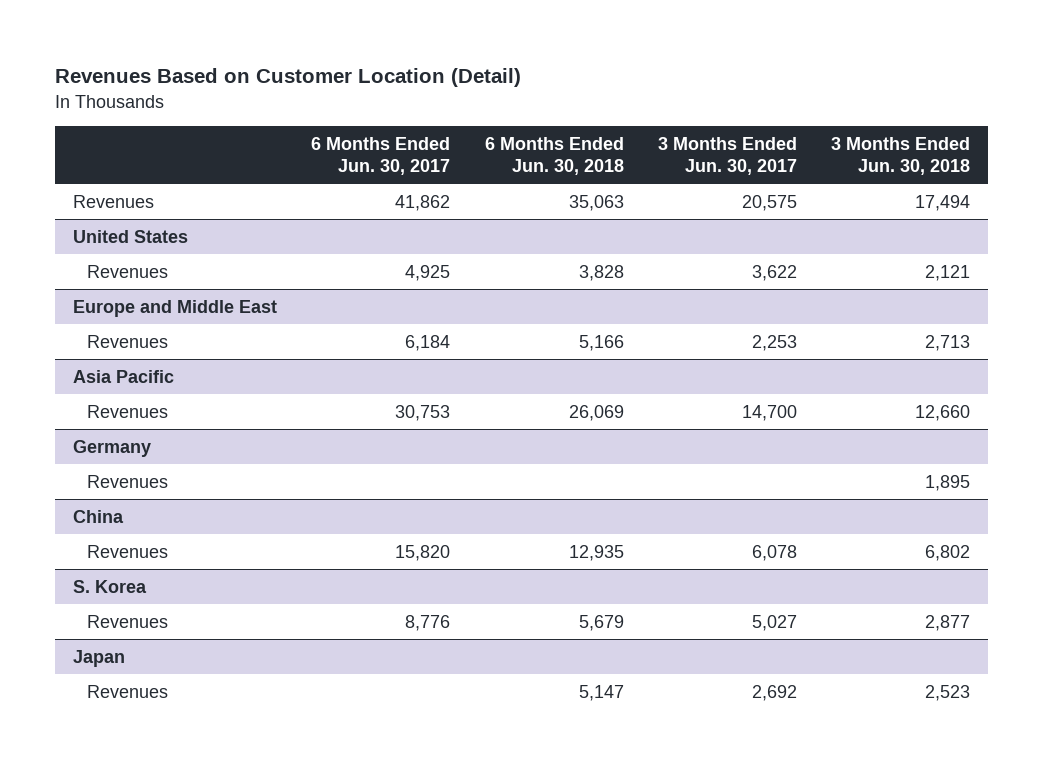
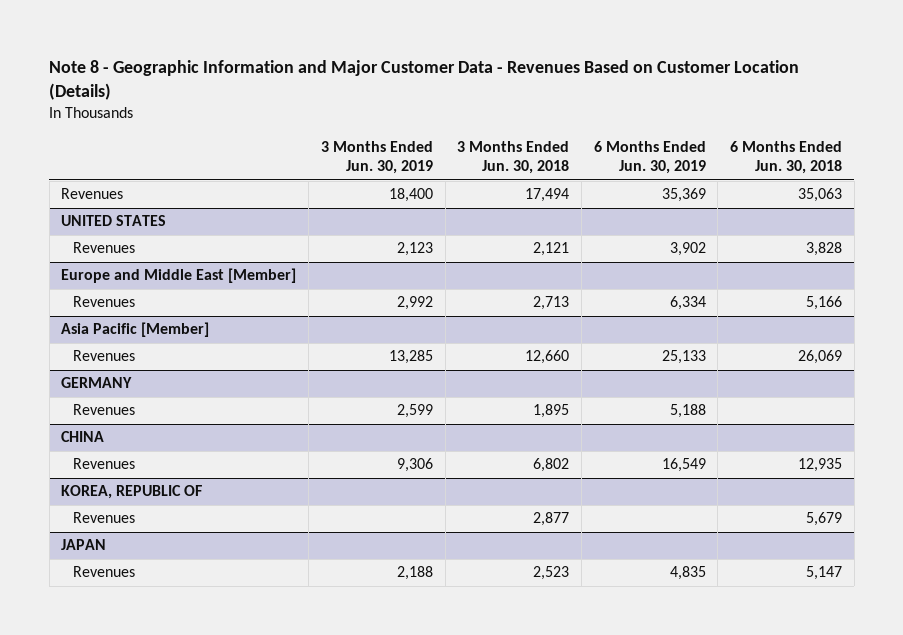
[55,68,522,88] Revenues Based on Customer Location (Detail) -> [49,60,800,101] Note 8 - Geographic Information and Major Customer Data - Revenues Based on Customer Location (Details)
[311,136,451,175] 6 Months Ended Jun. 30, 2017 -> none
[657,136,797,175] 3 Months Ended Jun. 30, 2017 -> none
none -> [320,140,433,175] 3 Months Ended Jun. 30, 2019
none -> [593,140,706,175] 6 Months Ended Jun. 30, 2019
[72,229,188,243] United States -> [61,215,167,227] UNITED STATES
[72,299,277,317] Europe and Middle East -> [61,268,297,284] Europe and Middle East [Member]
[72,369,174,383] Asia Pacific -> [61,322,210,338] Asia Pacific [Member]
[72,439,151,457] Germany -> [61,377,133,389] GERMANY
[72,509,124,523] China -> [61,431,105,443] CHINA
[72,579,147,593] S. Korea -> [61,485,203,500] KOREA, REPUBLIC OF
[72,649,125,667] Japan -> [61,539,107,551] JAPAN

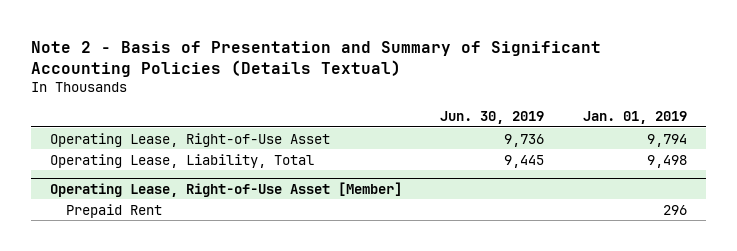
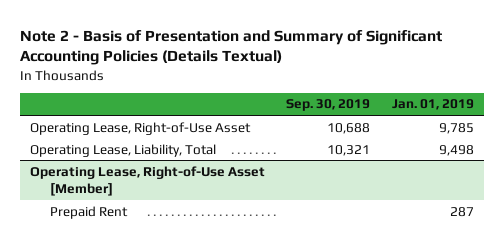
[440,111,545,125] Jun. 30, 2019 -> none
none -> [286,99,371,112] Sep. 30, 2019
[646,133,687,147] 9,794 -> [438,122,474,134] 9,785
[662,204,687,215] 296 -> [449,206,474,217] 287

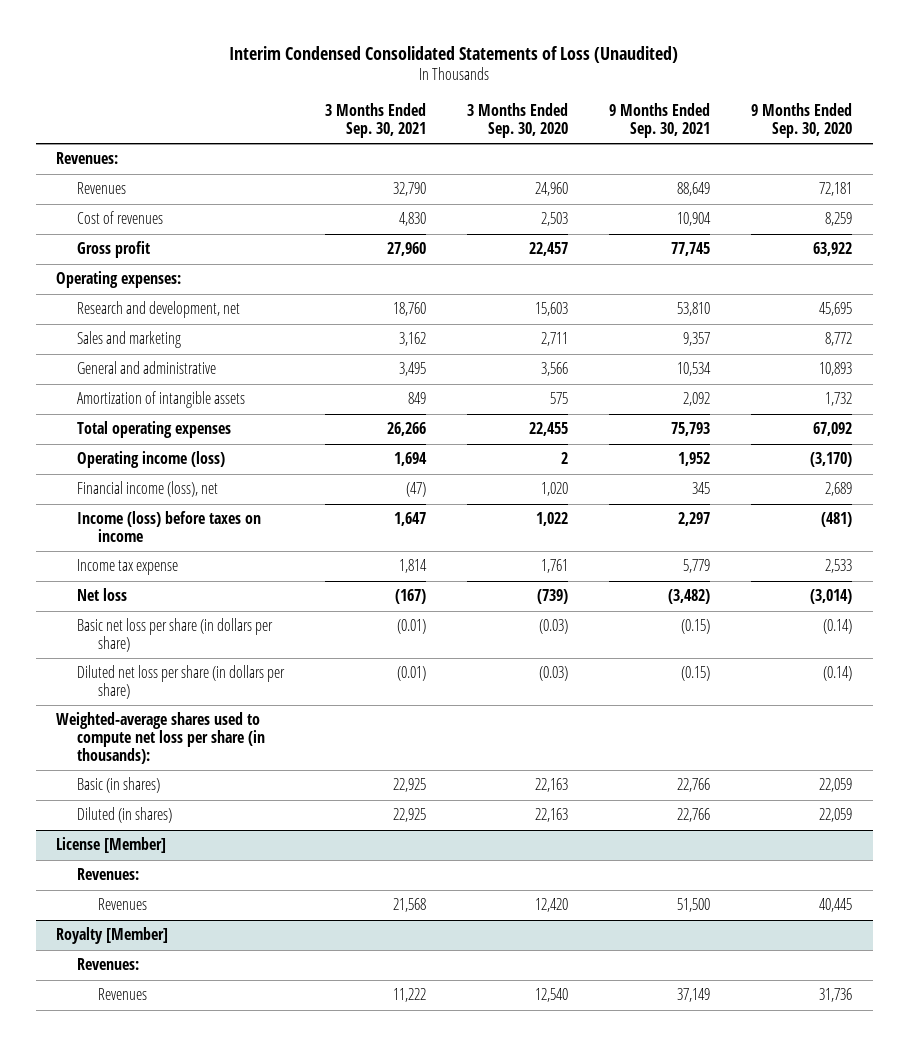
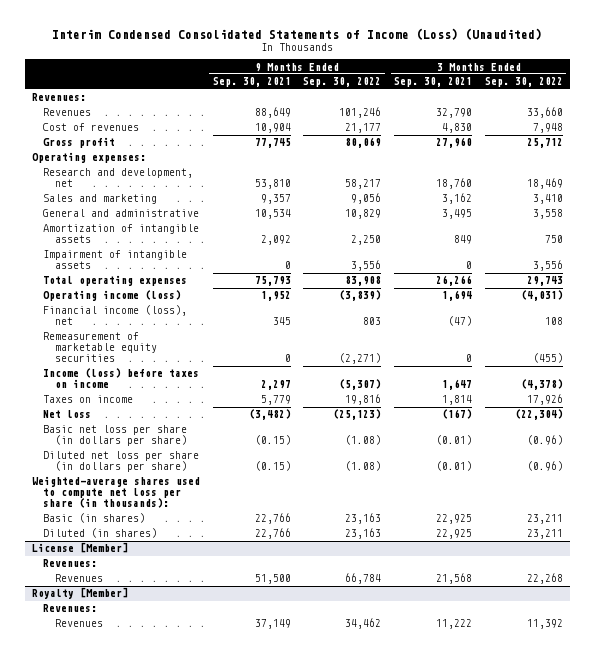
[229,45,679,63] Interim Condensed Consolidated Statements of Loss (Unaudited) -> [52,27,543,40] Interim Condensed Consolidated Statements of Income (Loss) (Unaudited)
[467,102,569,138] 3 Months Ended Sep. 30, 2020 -> none
[751,102,853,138] 9 Months Ended Sep. 30, 2020 -> none
none -> [303,77,382,88] Sep. 30, 2022
none -> [485,77,564,88] Sep. 30, 2022
none -> [43,250,188,270] Impairment of intangible assets
none -> [43,332,158,363] Remeasurement of marketable equity securities
[77,559,179,576] Income tax expense -> [43,395,134,404] Taxes on income

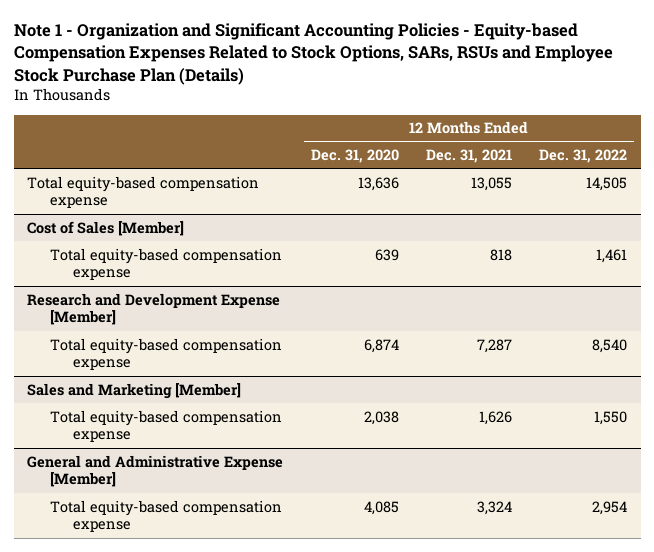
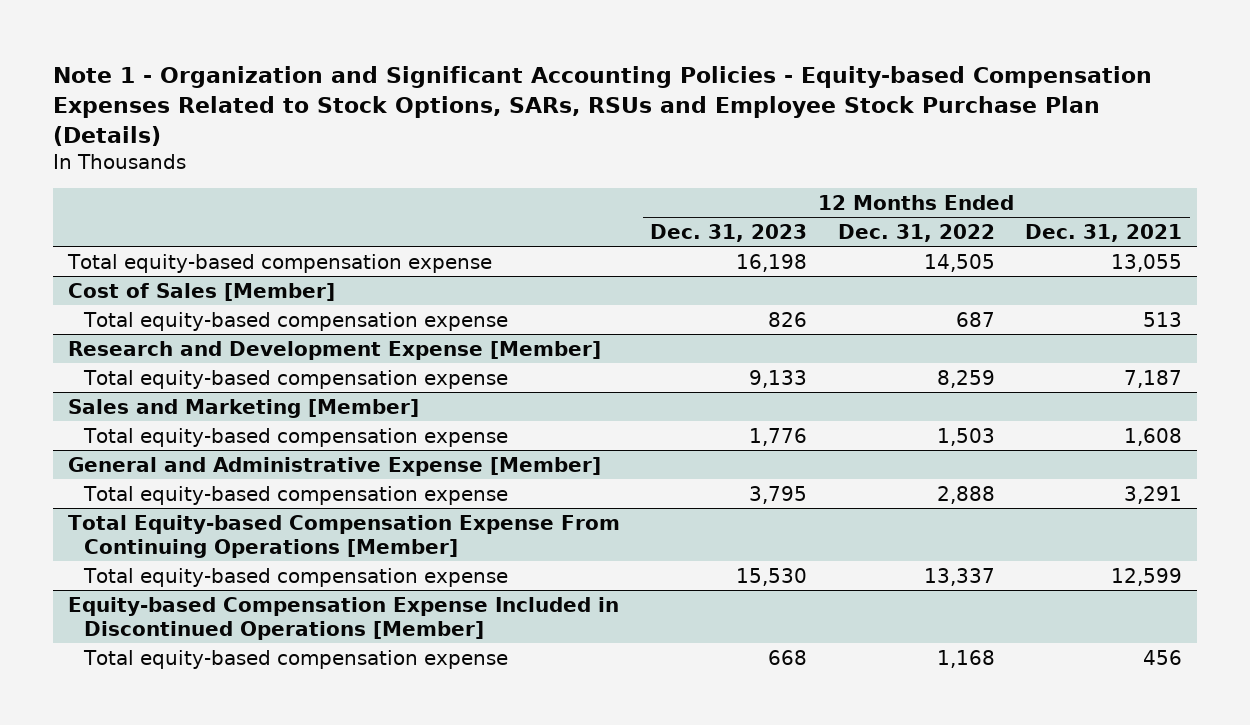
[310,149,399,164] Dec. 31, 2020 -> none
none -> [650,223,808,242] Dec. 31, 2023
[489,248,512,261] 818 -> [1143,311,1183,327] 513
[596,248,628,263] 1,461 -> [955,311,995,327] 687
[476,338,512,353] 7,287 -> [1124,369,1183,388] 7,187
[592,338,628,353] 8,540 -> [936,369,995,388] 8,259
[478,410,512,425] 1,626 -> [1124,427,1183,446] 1,608
[594,410,628,425] 1,550 -> [936,427,995,446] 1,503
[476,500,512,515] 3,324 -> [1124,485,1183,504] 3,291
[592,500,628,515] 2,954 -> [936,485,995,504] 2,888
none -> [68,514,621,558] Total Equity-based Compensation Expense From Continuing Operations [Member]
none -> [82,567,508,587] Total equity-based compensation expense
none -> [68,596,620,640] Equity-based Compensation Expense Included in Discontinued Operations [Member]
none -> [82,649,508,669] Total equity-based compensation expense

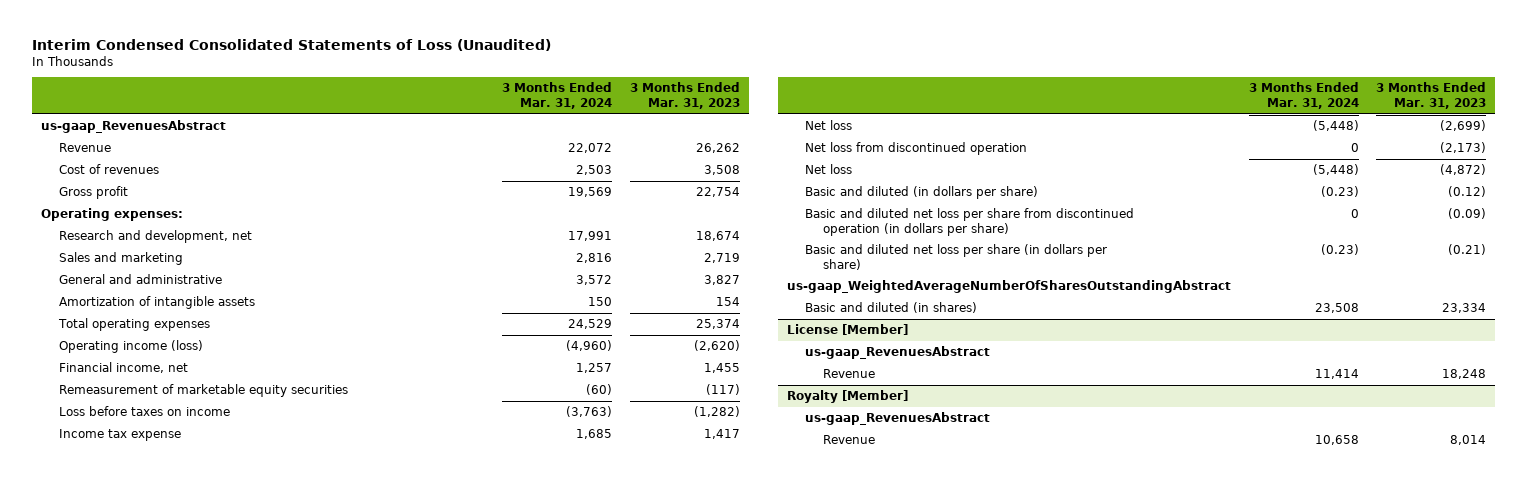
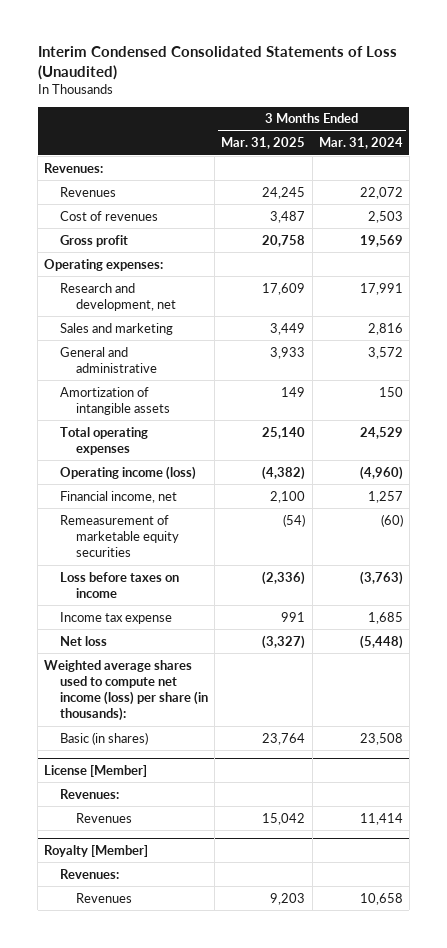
[630,82,741,110] 3 Months Ended Mar. 31, 2023 -> none
none -> [221,137,306,150] Mar. 31, 2025
[40,120,226,134] us-gaap_RevenuesAbstract -> [44,162,104,173] Revenues:
[59,143,112,153] Revenue -> [60,186,117,197] Revenues
[805,142,1028,156] Net loss from discontinued operation -> none
[805,164,853,175] Net loss -> none
[805,186,1039,200] Basic and diluted (in dollars per share) -> none
[805,208,1135,236] Basic and diluted net loss per share from discontinued operation (in dollars per share) -> none
[805,244,1108,270] Basic and diluted net loss per share (in dollars per share) -> none
[786,280,1231,294] us-gaap_WeightedAverageNumberOfSharesOutstandingAbstract -> [44,659,209,722] Weighted average shares used to compute net income (loss) per share (in thousands):
[805,302,978,314] Basic and diluted (in shares) -> [60,731,149,745] Basic (in shares)
[805,346,991,360] us-gaap_RevenuesAbstract -> [60,788,120,799] Revenues:
[823,369,876,379] Revenue -> [76,812,133,823] Revenues
[805,412,991,426] us-gaap_RevenuesAbstract -> [60,868,120,879] Revenues:
[823,435,876,445] Revenue -> [76,892,133,903] Revenues

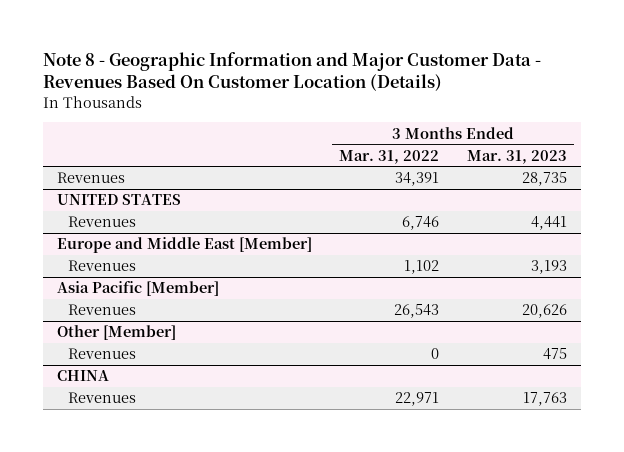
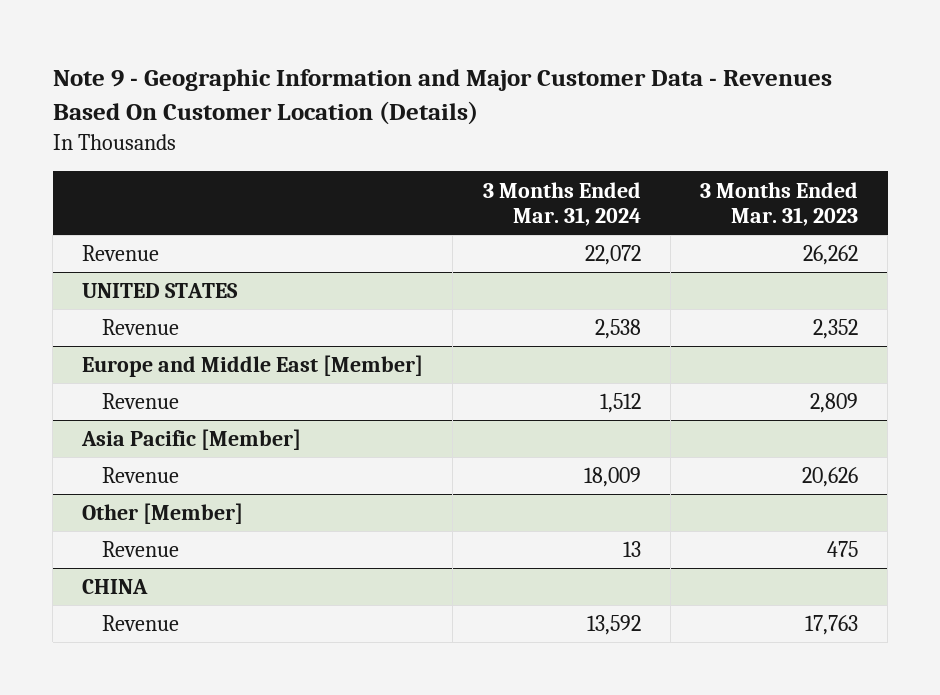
[43,51,542,92] Note 8 - Geographic Information and Major Customer Data - Revenues Based On Customer Location (Details) -> [52,69,832,126] Note 9 - Geographic Information and Major Customer Data - Revenues Based On Customer Location (Details)
[339,149,440,164] Mar. 31, 2022 -> none
none -> [482,181,641,227] 3 Months Ended Mar. 31, 2024
[56,172,125,184] Revenues -> none
none -> [82,245,160,262] Revenue
[67,216,136,228] Revenues -> none
none -> [102,319,180,336] Revenue
[67,260,136,272] Revenues -> none
none -> [102,393,180,410] Revenue
[67,304,136,316] Revenues -> [102,467,180,484] Revenue
[67,348,136,360] Revenues -> [102,541,180,558] Revenue
[67,392,136,404] Revenues -> [102,615,180,632] Revenue

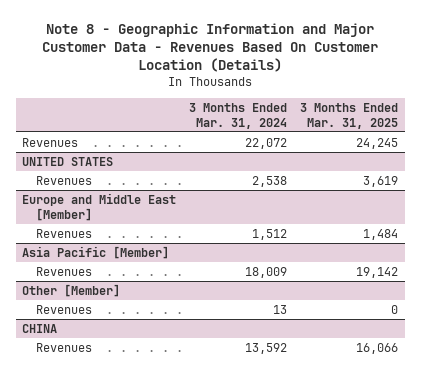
[52,69,832,126] Note 9 - Geographic Information and Major Customer Data - Revenues Based On Customer Location (Details) -> [42,22,379,73] Note 8 - Geographic Information and Major Customer Data - Revenues Based On Customer Location (Details)
[700,181,859,227] 3 Months Ended Mar. 31, 2023 -> none
none -> [300,102,399,129] 3 Months Ended Mar. 31, 2025
[82,245,160,262] Revenue -> [22,137,79,147] Revenues
[102,319,180,336] Revenue -> [36,175,93,185] Revenues
[102,393,180,410] Revenue -> [36,228,93,238] Revenues
[102,467,180,484] Revenue -> [36,266,93,276] Revenues
[102,541,180,558] Revenue -> [36,304,93,314] Revenues
[102,615,180,632] Revenue -> [36,342,93,352] Revenues

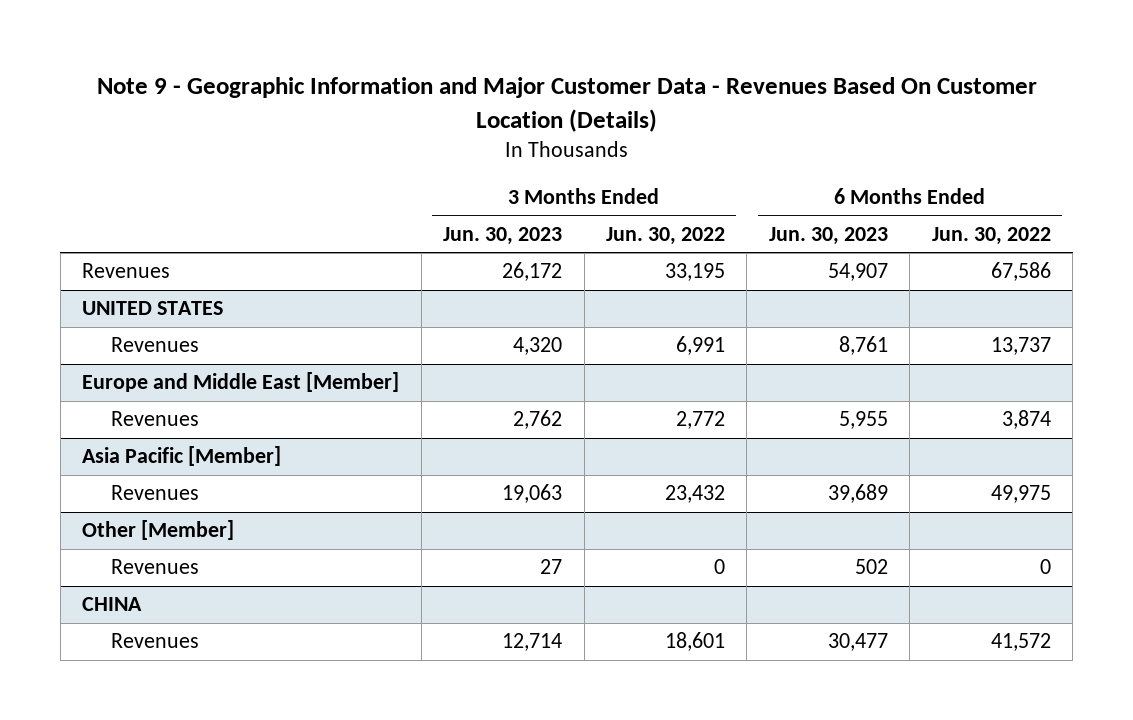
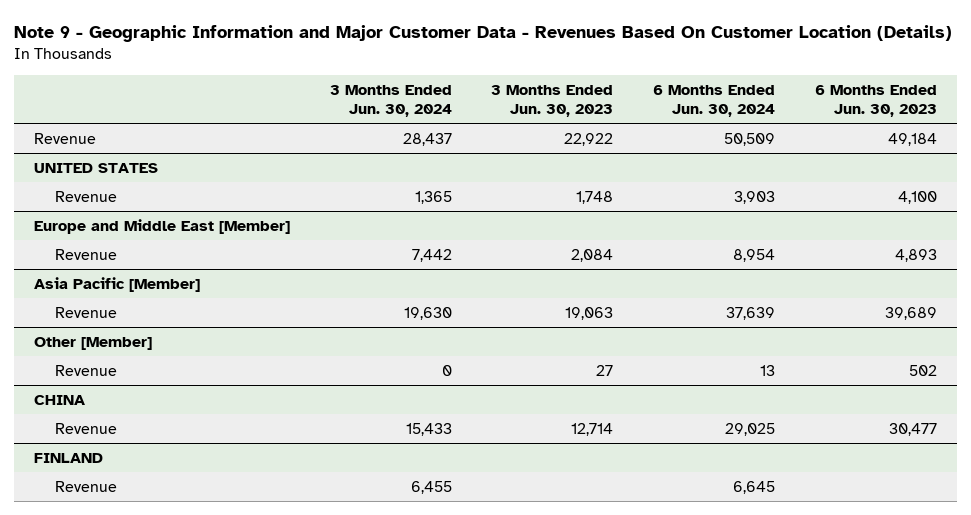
[606,227,726,246] Jun. 30, 2022 -> none
[931,227,1051,246] Jun. 30, 2022 -> none
none -> [329,85,452,117] 3 Months Ended Jun. 30, 2024
none -> [653,85,776,117] 6 Months Ended Jun. 30, 2024
[82,263,171,279] Revenues -> none
none -> [33,133,96,145] Revenue
[111,337,200,353] Revenues -> none
none -> [55,191,118,203] Revenue
[111,411,200,427] Revenues -> none
none -> [55,249,118,261] Revenue
[111,485,200,501] Revenues -> [55,307,118,319] Revenue
[111,559,200,575] Revenues -> [55,365,118,377] Revenue
[111,633,200,649] Revenues -> [55,423,118,435] Revenue
none -> [33,453,103,464] FINLAND
none -> [55,481,118,493] Revenue

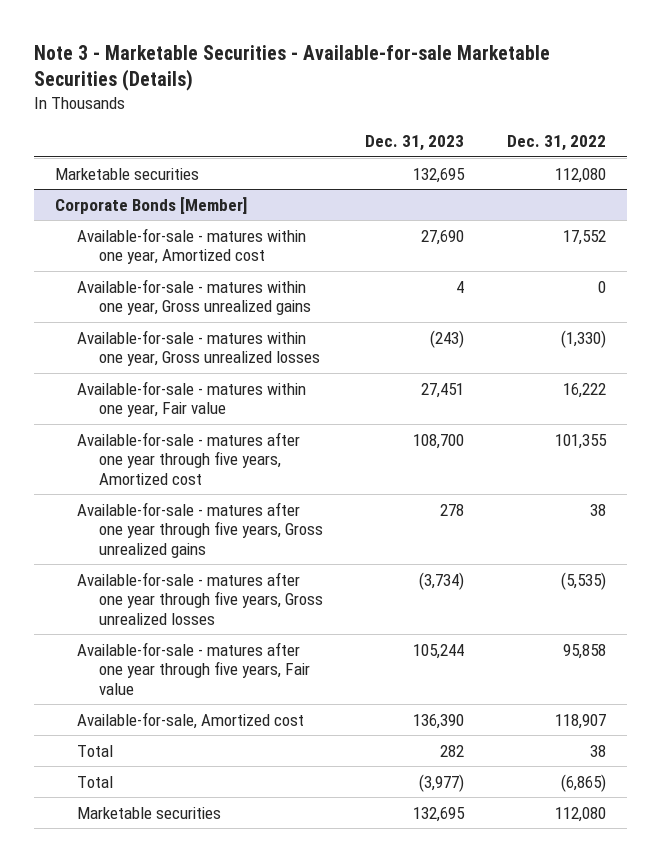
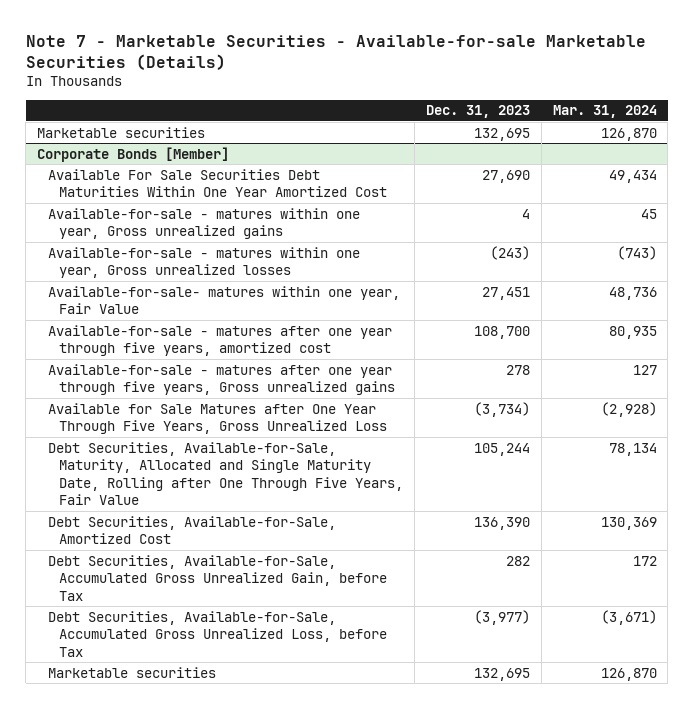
[33,44,550,91] Note 3 - Marketable Securities - Available-for-sale Marketable Securities (Details) -> [25,34,646,70] Note 7 - Marketable Securities - Available-for-sale Marketable Securities (Details)
[506,134,606,151] Dec. 31, 2022 -> none
none -> [552,105,657,119] Mar. 31, 2024
[76,227,306,265] Available-for-sale - matures within one year, Amortized cost -> [47,168,387,198] Available For Sale Securities Debt Maturities Within One Year Amortized Cost
[76,380,306,418] Available-for-sale - matures within one year, Fair value -> [47,285,400,315] Available-for-sale- matures within one year, Fair Value
[76,431,300,485] Available-for-sale - matures after one year through five years, Amortized cost -> [47,324,392,357] Available-for-sale - matures after one year through five years, amortized cost
[76,571,323,625] Available-for-sale - matures after one year through five years, Gross unrealized losses -> [47,402,387,435] Available for Sale Matures after One Year Through Five Years, Gross Unrealized Loss
[76,641,310,695] Available-for-sale - matures after one year through five years, Fair value -> [47,441,403,505] Debt Securities, Available-for-Sale, Maturity, Allocated and Single Maturity Date, Rolling after One Through Five Years, Fair Value
[76,711,304,729] Available-for-sale, Amortized cost -> [47,515,336,545] Debt Securities, Available-for-Sale, Amortized Cost
[76,744,113,757] Total -> [47,554,387,601] Debt Securities, Available-for-Sale, Accumulated Gross Unrealized Gain, before Tax
[76,775,113,788] Total -> [47,610,387,657] Debt Securities, Available-for-Sale, Accumulated Gross Unrealized Loss, before Tax

